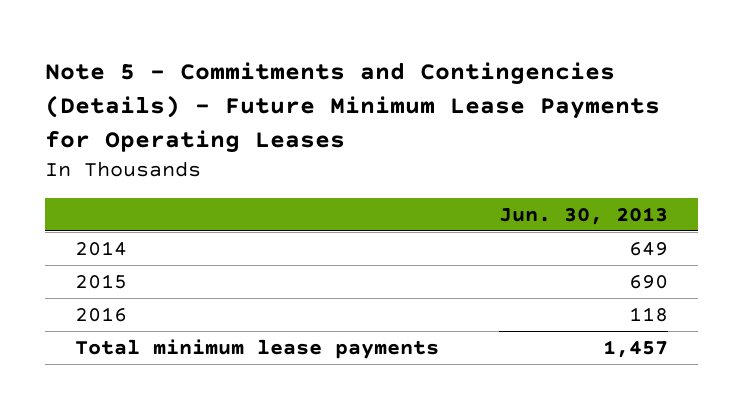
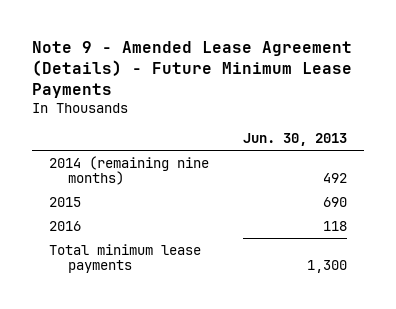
[44,61,660,153] Note 5 - Commitments and Contingencies (Details) - Future Minimum Lease Payments for Operating Leases -> [31,40,352,98] Note 9 - Amended Lease Agreement (Details) - Future Minimum Lease Payments
[74,240,127,256] 2014 -> none
none -> [48,155,209,186] 2014 (remaining nine months)
[602,339,668,358] 1,457 -> [307,260,348,274] 1,300

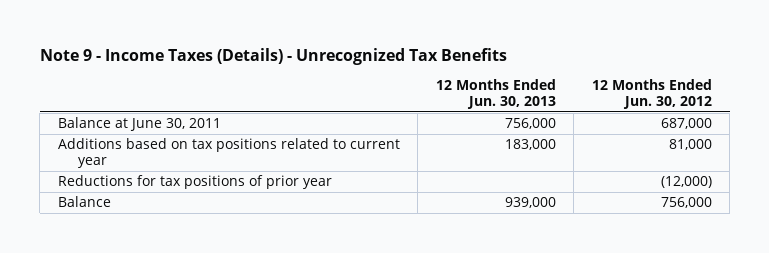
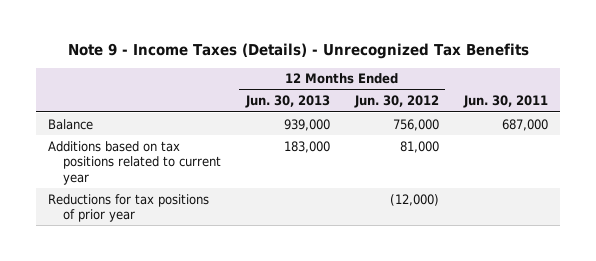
none -> [462,95,548,109] Jun. 30, 2011
[57,117,221,132] Balance at June 30, 2011 -> none
[57,196,111,208] Balance -> [48,118,94,130] Balance

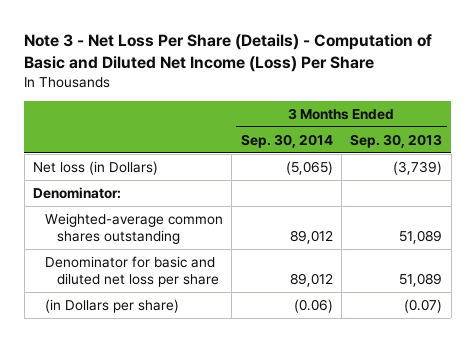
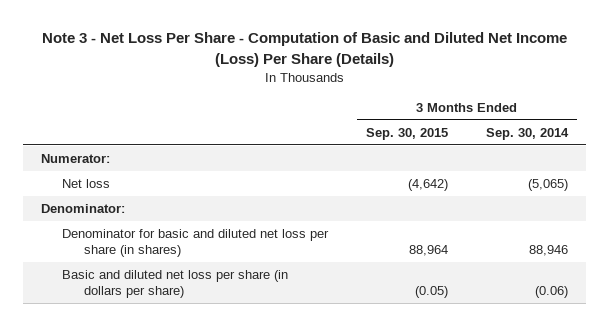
[24,34,433,72] Note 3 - Net Loss Per Share (Details) - Computation of Basic and Diluted Net Income (Loss) Per Share -> [41,32,567,67] Note 3 - Net Loss Per Share - Computation of Basic and Diluted Net Income (Loss) Per Share (Details)
[350,133,443,148] Sep. 30, 2013 -> none
none -> [366,127,449,140] Sep. 30, 2015
none -> [41,154,111,164] Numerator:
[33,160,159,175] Net loss (in Dollars) -> [62,179,111,189] Net loss
[44,212,223,245] Weighted-average common shares outstanding -> none
[44,255,219,288] Denominator for basic and diluted net loss per share -> [62,229,330,257] Denominator for basic and diluted net loss per share (in shares)
[289,273,333,288] 89,012 -> [528,244,568,256] 88,946
[44,298,179,313] (in Dollars per share) -> [62,270,289,298] Basic and diluted net loss per share (in dollars per share)

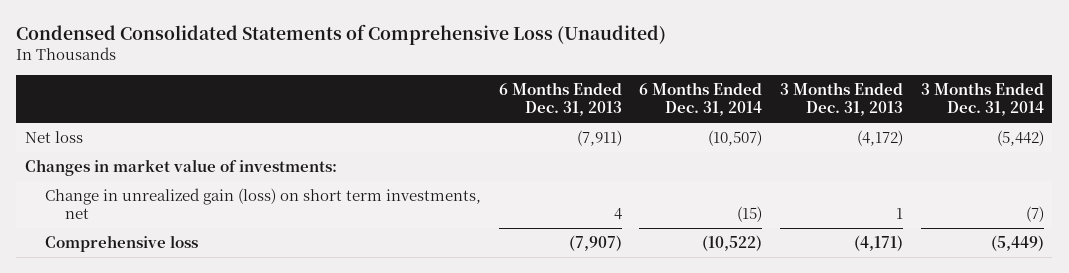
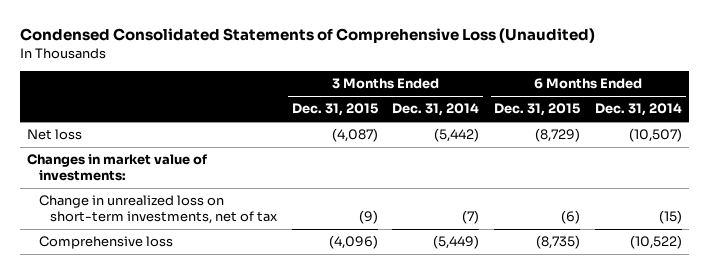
[498,81,622,117] 6 Months Ended Dec. 31, 2013 -> none
[779,81,903,117] 3 Months Ended Dec. 31, 2013 -> none
none -> [291,103,378,117] Dec. 31, 2015
none -> [494,103,581,117] Dec. 31, 2015
[45,188,482,220] Change in unrealized gain (loss) on short term investments, net -> [38,195,279,225] Change in unrealized loss on short-term investments, net of tax

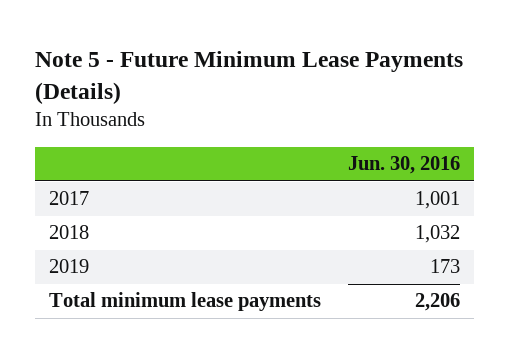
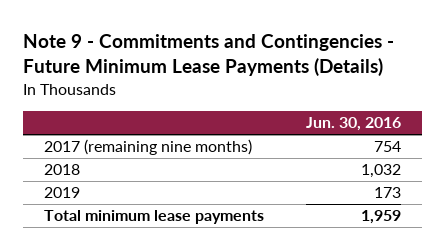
[35,51,464,104] Note 5 - Future Minimum Lease Payments (Details) -> [22,33,394,76] Note 9 - Commitments and Contingencies - Future Minimum Lease Payments (Details)
[49,191,90,206] 2017 -> [43,139,252,156] 2017 (remaining nine months)
[415,191,461,210] 1,001 -> [374,141,402,153] 754
[415,293,461,312] 2,206 -> [361,210,402,225] 1,959

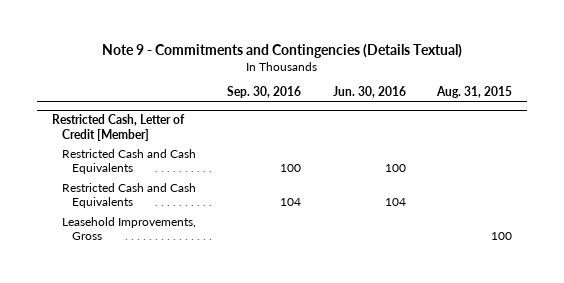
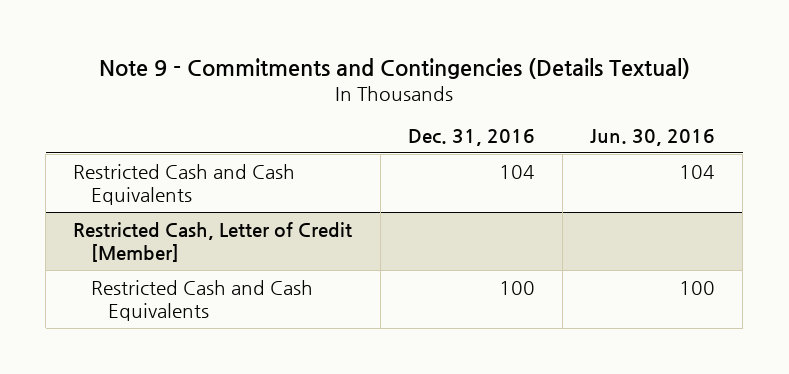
[227,86,302,99] Sep. 30, 2016 -> none
[435,86,512,99] Aug. 31, 2015 -> none
none -> [407,128,535,146] Dec. 31, 2016
none -> [73,163,296,205] Restricted Cash and Cash Equivalents
[62,182,197,209] Restricted Cash and Cash Equivalents -> none
[62,216,197,241] Leasehold Improvements, Gross -> none

